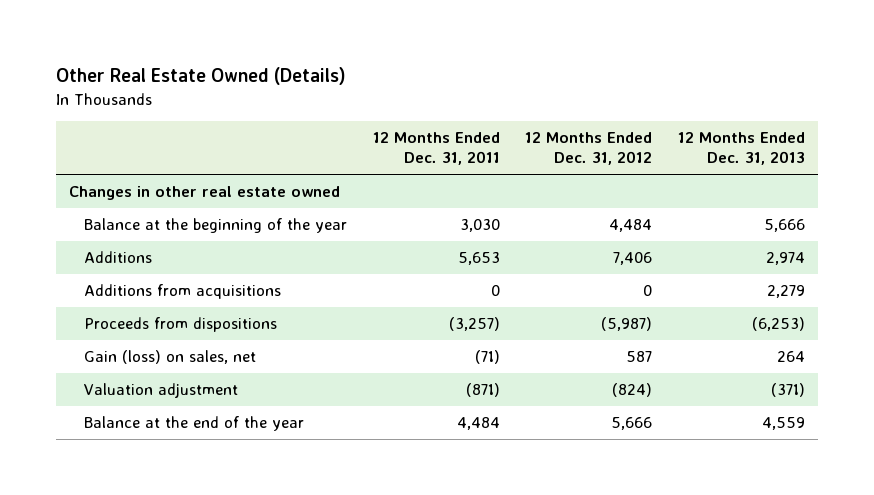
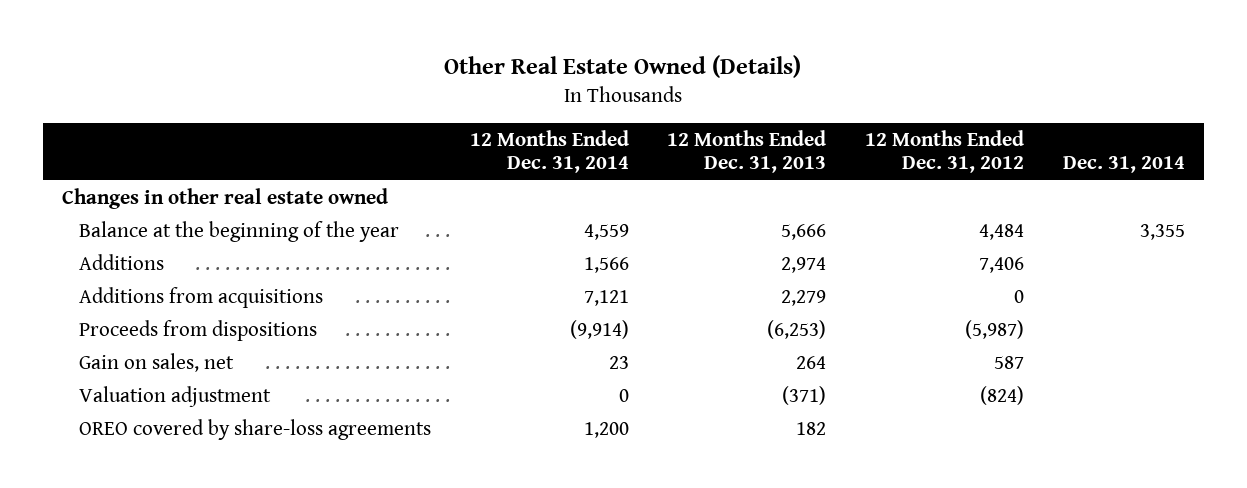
[372,132,500,166] 12 Months Ended Dec. 31, 2011 -> none
none -> [469,129,629,174] 12 Months Ended Dec. 31, 2014
none -> [1062,156,1185,174] Dec. 31, 2014
[83,350,256,365] Gain (loss) on sales, net -> [79,352,235,372] Gain on sales, net
[83,416,304,432] Balance at the end of the year -> none
none -> [79,418,432,440] OREO covered by share-loss agreements

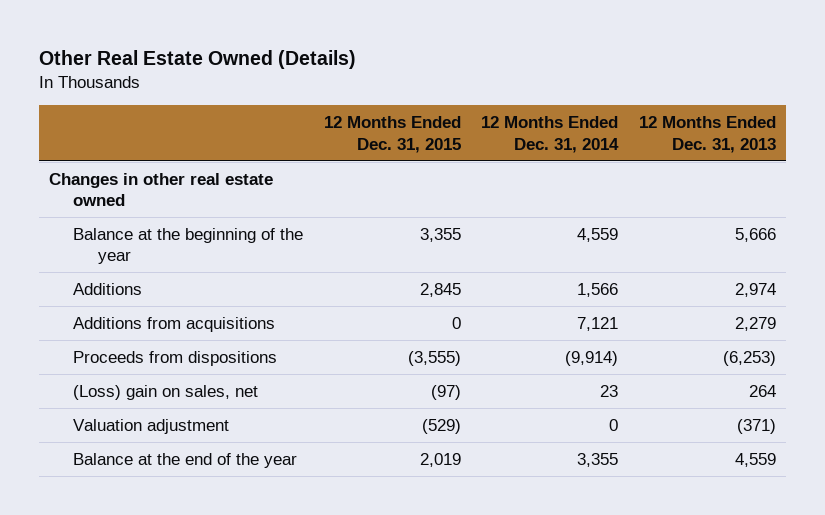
[865,129,1025,174] 12 Months Ended Dec. 31, 2012 -> none
[1062,156,1185,174] Dec. 31, 2014 -> none
none -> [323,116,461,153] 12 Months Ended Dec. 31, 2015
[79,352,235,372] Gain on sales, net -> [73,384,259,400] (Loss) gain on sales, net
[79,418,432,440] OREO covered by share-loss agreements -> none
none -> [73,452,298,468] Balance at the end of the year

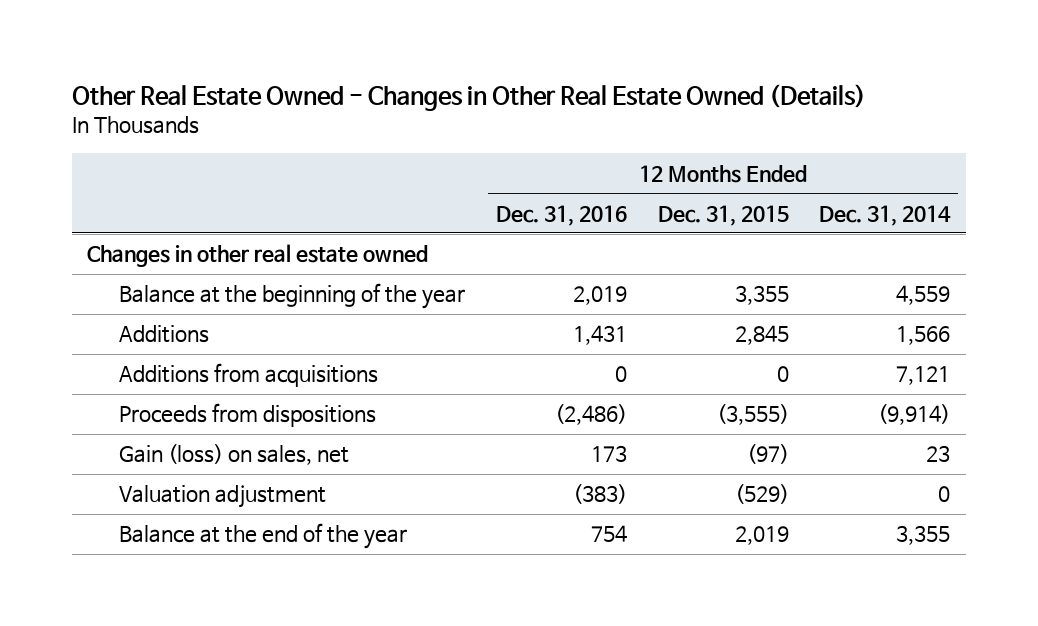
[38,50,356,70] Other Real Estate Owned (Details) -> [71,84,866,112] Other Real Estate Owned - Changes in Other Real Estate Owned (Details)
[638,116,776,153] 12 Months Ended Dec. 31, 2013 -> none
none -> [495,204,627,226] Dec. 31, 2016
[73,384,259,400] (Loss) gain on sales, net -> [119,444,350,466] Gain (loss) on sales, net

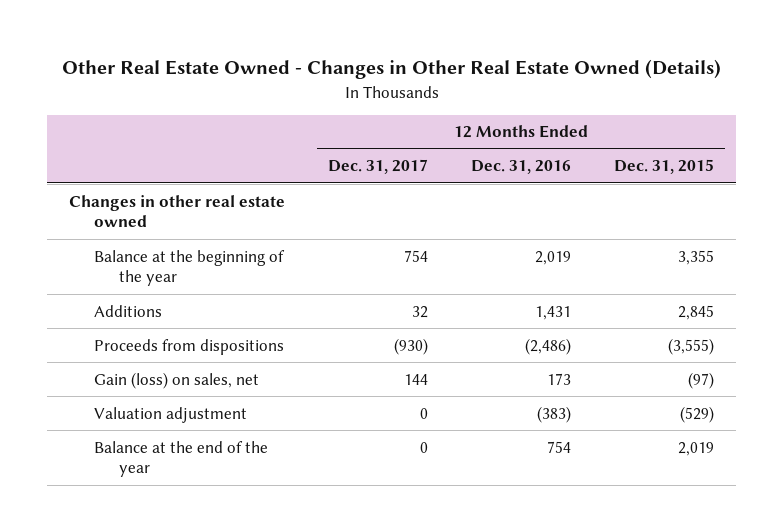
[819,204,952,226] Dec. 31, 2014 -> none
none -> [328,159,429,175] Dec. 31, 2017
[119,363,379,388] Additions from acquisitions -> none

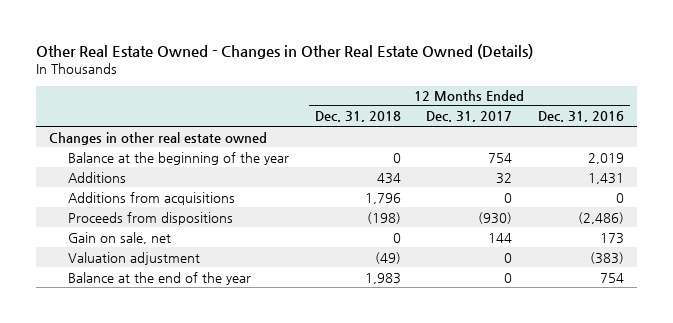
[614,159,715,175] Dec. 31, 2015 -> none
none -> [314,111,401,123] Dec. 31, 2018
none -> [68,191,236,205] Additions from acquisitions
[94,371,260,389] Gain (loss) on sales, net -> [68,231,172,244] Gain on sale, net

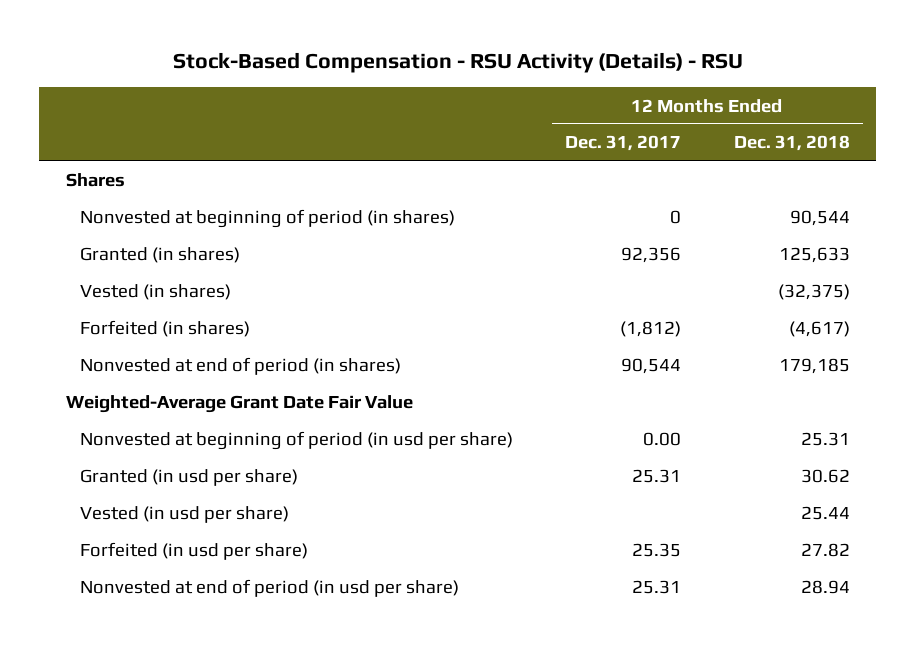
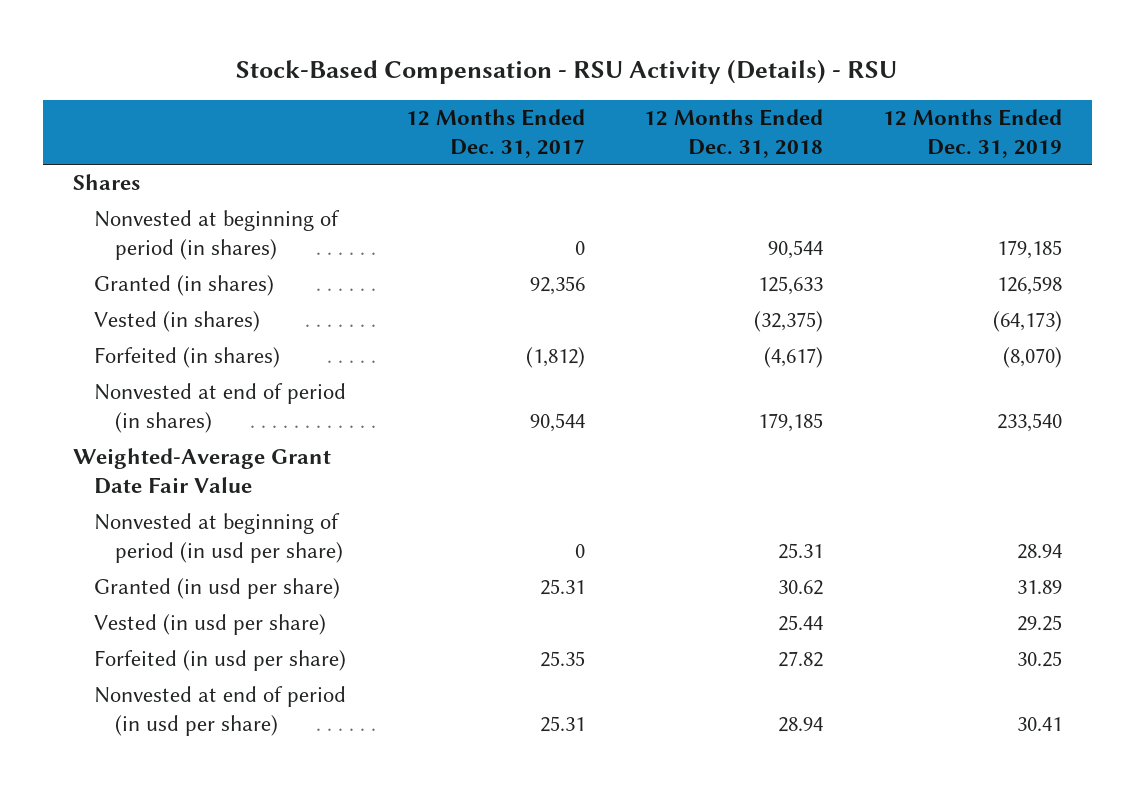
none -> [883,109,1063,158] 12 Months Ended Dec. 31, 2019
[643,432,682,447] 0.00 -> [574,543,585,558] 0

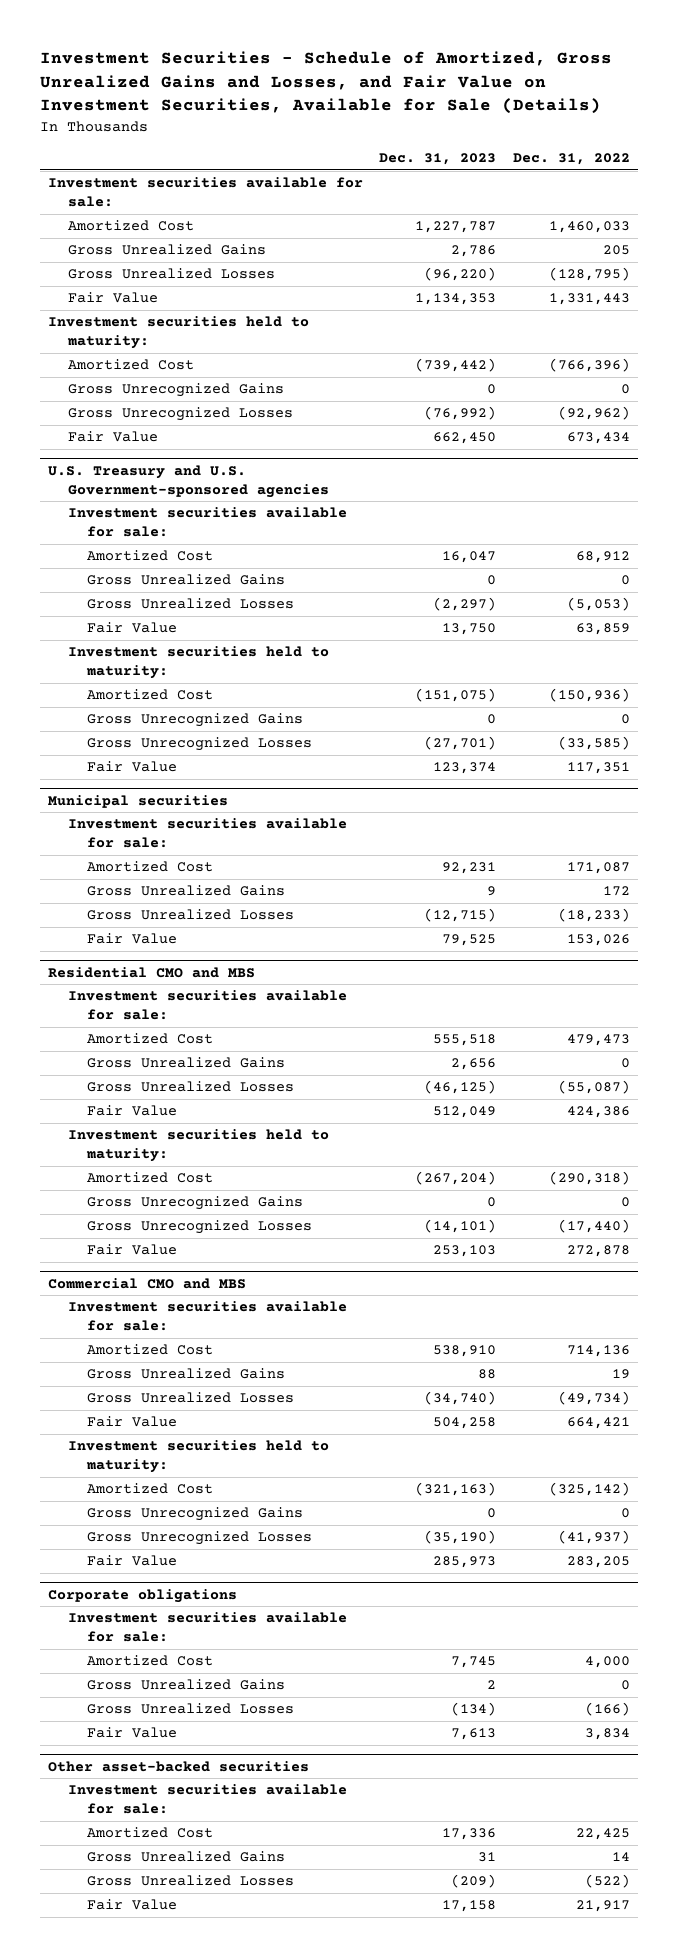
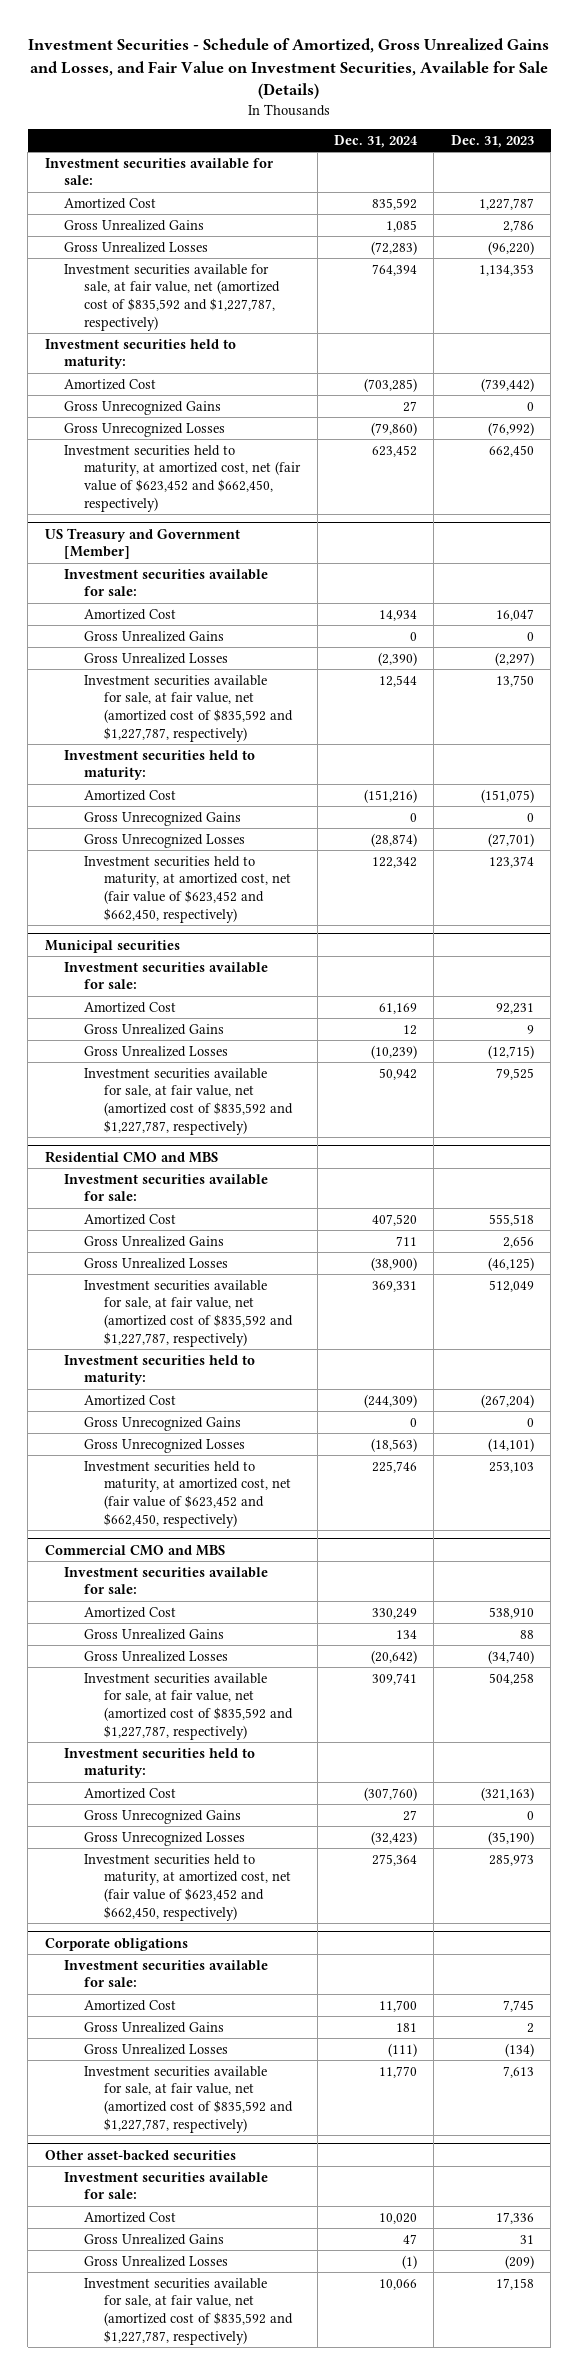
[512,153,630,166] Dec. 31, 2022 -> none
none -> [333,134,418,148] Dec. 31, 2024
[67,292,158,304] Fair Value -> [64,263,281,331] Investment securities available for sale, at fair value, net (amortized cost of $835,592 and $1,227,787, respectively)
[67,431,158,443] Fair Value -> [64,444,302,512] Investment securities held to maturity, at amortized cost, net (fair value of $623,452 and $662,450, respectively)
[47,464,329,498] U.S. Treasury and U.S. Government-sponsored agencies -> [44,527,240,560] US Treasury and Government [Member]
[87,622,178,634] Fair Value -> [84,674,294,742] Investment securities available for sale, at fair value, net (amortized cost of $835,592 and $1,227,787, respectively)
[87,761,178,773] Fair Value -> [84,855,292,923] Investment securities held to maturity, at amortized cost, net (fair value of $623,452 and $662,450, respectively)
[87,933,178,945] Fair Value -> [84,1067,294,1135] Investment securities available for sale, at fair value, net (amortized cost of $835,592 and $1,227,787, respectively)
[87,1105,178,1117] Fair Value -> [84,1279,294,1347] Investment securities available for sale, at fair value, net (amortized cost of $835,592 and $1,227,787, respectively)
[87,1244,178,1256] Fair Value -> [84,1460,292,1528] Investment securities held to maturity, at amortized cost, net (fair value of $623,452 and $662,450, respectively)
[87,1416,178,1428] Fair Value -> [84,1672,294,1740] Investment securities available for sale, at fair value, net (amortized cost of $835,592 and $1,227,787, respectively)
[87,1555,178,1567] Fair Value -> [84,1853,292,1921] Investment securities held to maturity, at amortized cost, net (fair value of $623,452 and $662,450, respectively)
[87,1727,178,1739] Fair Value -> [84,2065,294,2133] Investment securities available for sale, at fair value, net (amortized cost of $835,592 and $1,227,787, respectively)
[87,1899,178,1911] Fair Value -> [84,2277,294,2345] Investment securities available for sale, at fair value, net (amortized cost of $835,592 and $1,227,787, respectively)

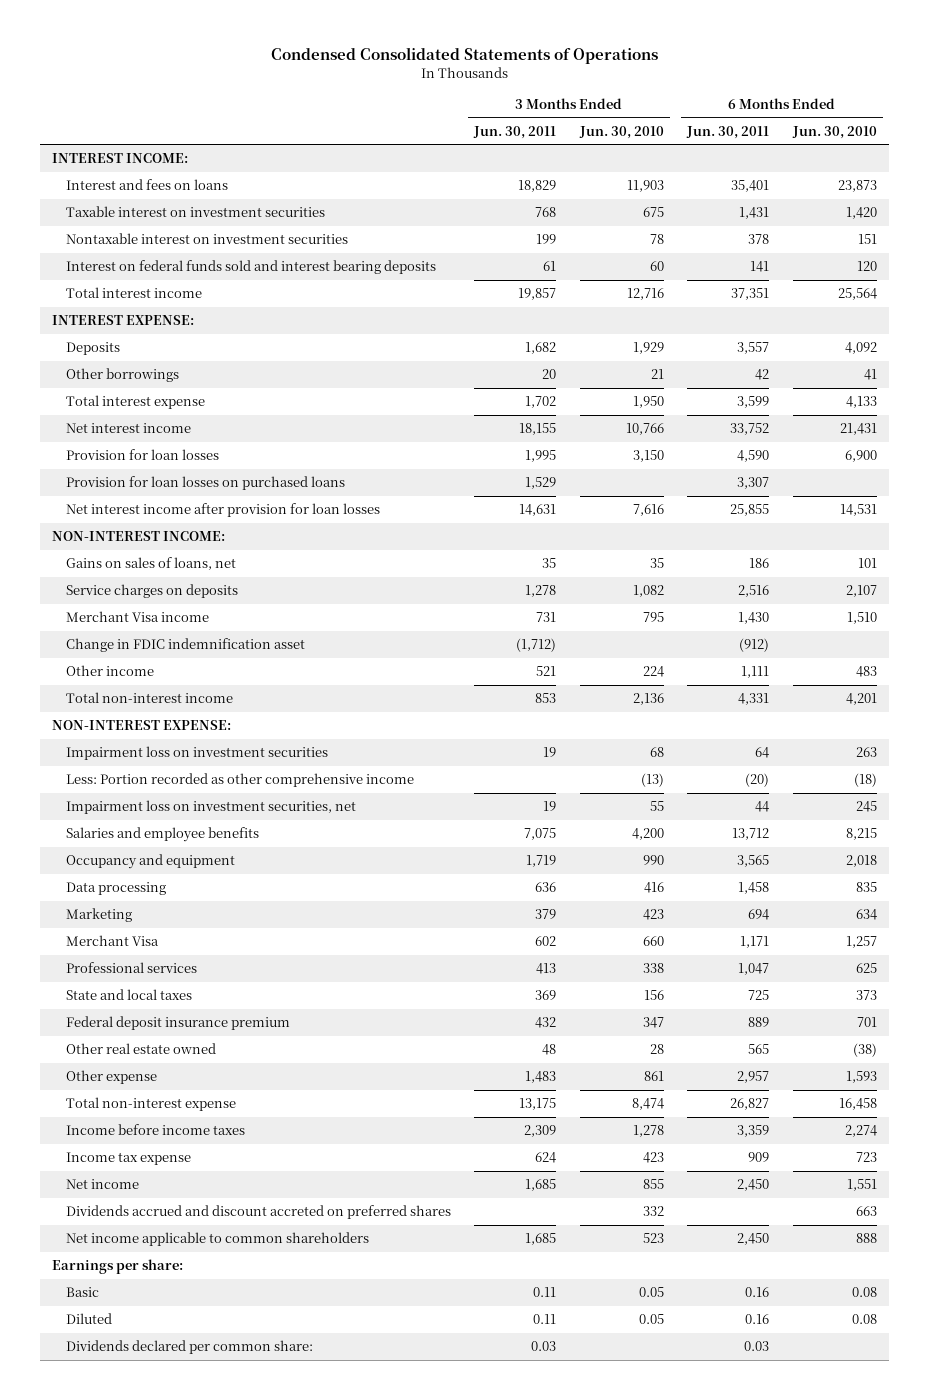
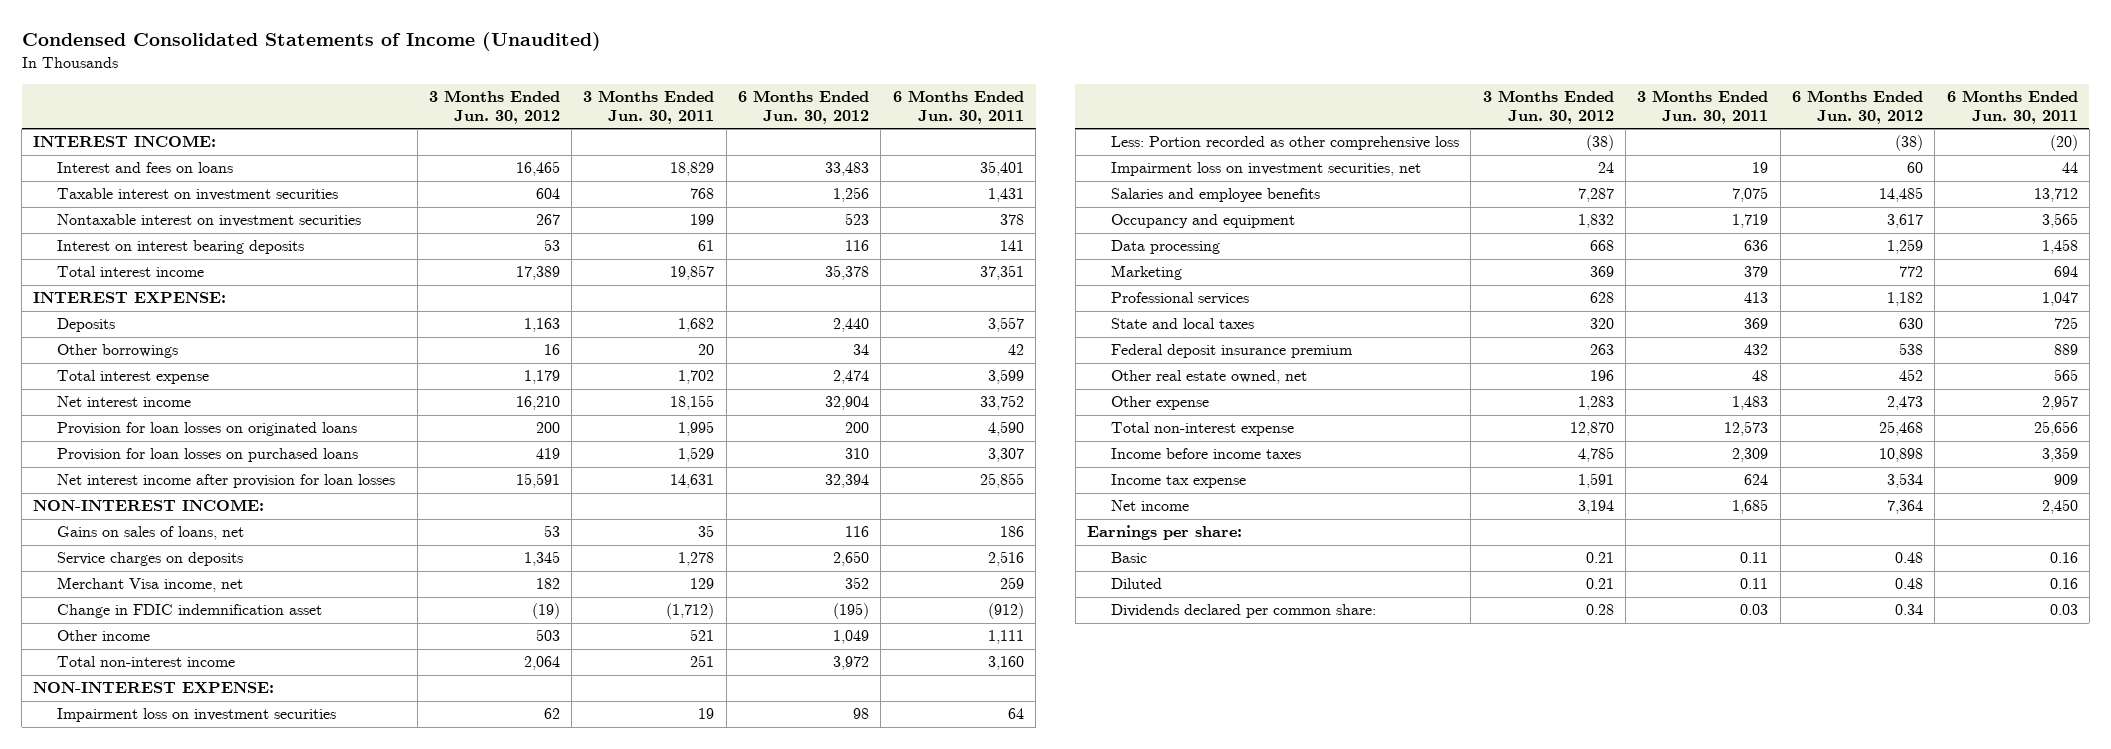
[270,47,658,65] Condensed Consolidated Statements of Operations -> [21,32,601,52] Condensed Consolidated Statements of Income (Unaudited)
[578,125,664,139] Jun. 30, 2010 -> none
[791,125,877,139] Jun. 30, 2010 -> none
none -> [428,90,560,125] 3 Months Ended Jun. 30, 2012
none -> [738,90,870,125] 6 Months Ended Jun. 30, 2012
[65,260,436,275] Interest on federal funds sold and interest bearing deposits -> [57,240,305,255] Interest on interest bearing deposits
[65,449,219,461] Provision for loan losses -> [57,422,358,437] Provision for loan losses on originated loans
[65,611,209,623] Merchant Visa income -> [57,577,244,593] Merchant Visa income, net
[536,612,557,623] 731 -> [690,578,715,590] 129
[738,612,770,625] 1,430 -> [999,577,1024,590] 259
[535,693,557,704] 853 -> [690,655,715,668] 251
[738,693,770,706] 4,331 -> [987,656,1024,671] 3,160
[65,773,414,788] Less: Portion recorded as other comprehensive income -> [1111,136,1460,151] Less: Portion recorded as other comprehensive loss
[65,935,159,947] Merchant Visa -> none
[65,1043,216,1055] Other real estate owned -> [1111,370,1308,385] Other real estate owned, net
[519,1098,557,1111] 13,175 -> [1724,421,1769,437] 12,573
[730,1098,770,1111] 26,827 -> [2033,421,2078,437] 25,656
[65,1205,451,1220] Dividends accrued and discount accreted on preferred shares -> none
[65,1232,369,1247] Net income applicable to common shareholders -> none

